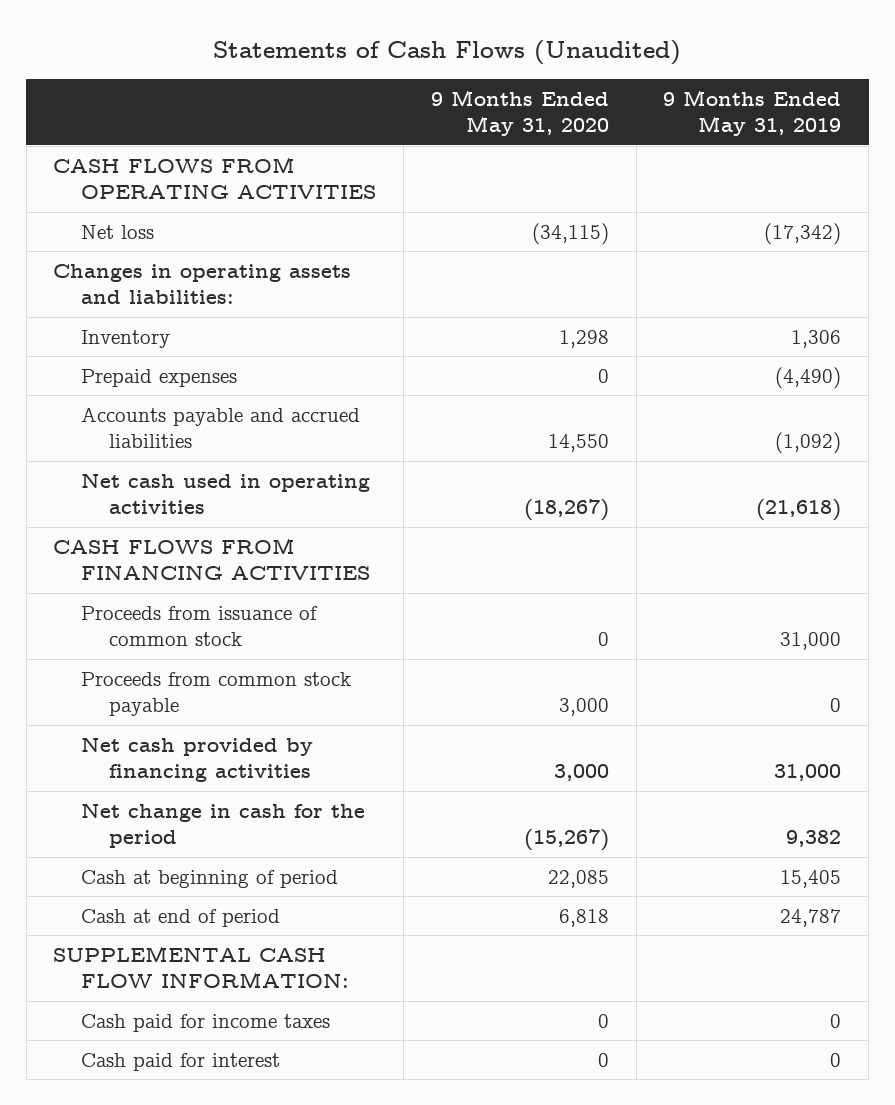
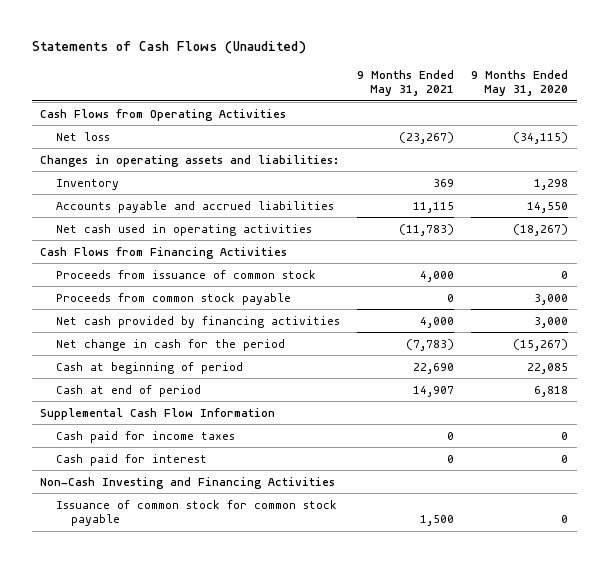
[663,89,842,137] 9 Months Ended May 31, 2019 -> none
none -> [356,69,454,97] 9 Months Ended May 31, 2021
[53,156,377,200] CASH FLOWS FROM OPERATING ACTIVITIES -> [40,108,287,121] Cash Flows from Operating Activities
[81,368,238,387] Prepaid expenses -> none
[53,537,371,581] CASH FLOWS FROM FINANCING ACTIVITIES -> [40,246,288,259] Cash Flows from Financing Activities
[53,945,350,989] SUPPLEMENTAL CASH FLOW INFORMATION: -> [40,407,276,420] Supplemental Cash Flow Information
none -> [40,476,336,489] Non-Cash Investing and Financing Activities
none -> [55,499,337,527] Issuance of common stock for common stock payable

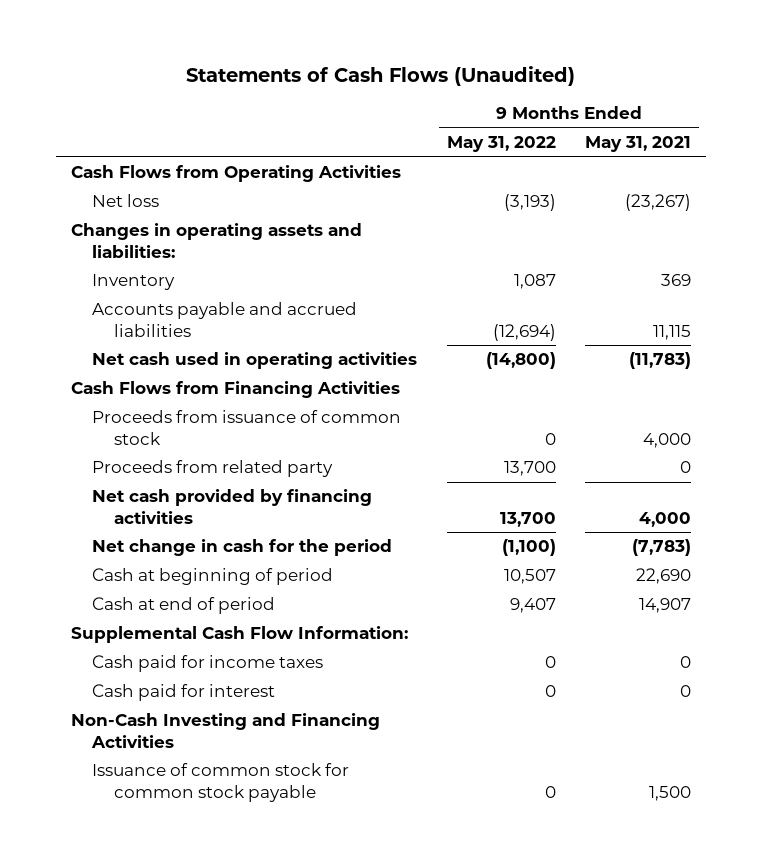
[471,69,569,97] 9 Months Ended May 31, 2020 -> none
none -> [446,136,556,153] May 31, 2022
[55,292,291,305] Proceeds from common stock payable -> none
none -> [92,460,334,478] Proceeds from related party
[40,407,276,420] Supplemental Cash Flow Information -> [70,626,408,644] Supplemental Cash Flow Information:

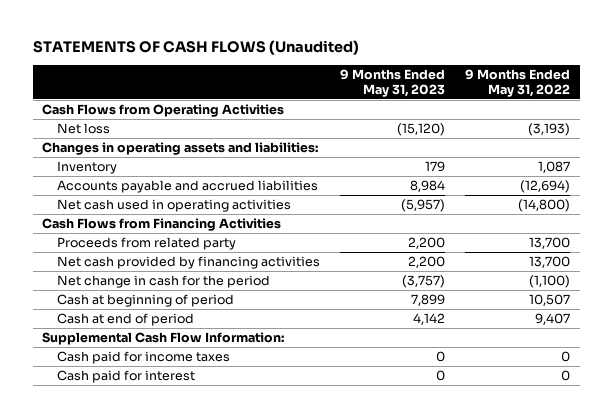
[186,66,576,87] Statements of Cash Flows (Unaudited) -> [32,40,359,56] STATEMENTS OF CASH FLOWS (Unaudited)
[585,136,692,153] May 31, 2021 -> none
none -> [339,68,445,97] 9 Months Ended May 31, 2023
[92,410,402,445] Proceeds from issuance of common stock -> none
[70,713,380,748] Non-Cash Investing and Financing Activities -> none
[92,763,350,802] Issuance of common stock for common stock payable -> none

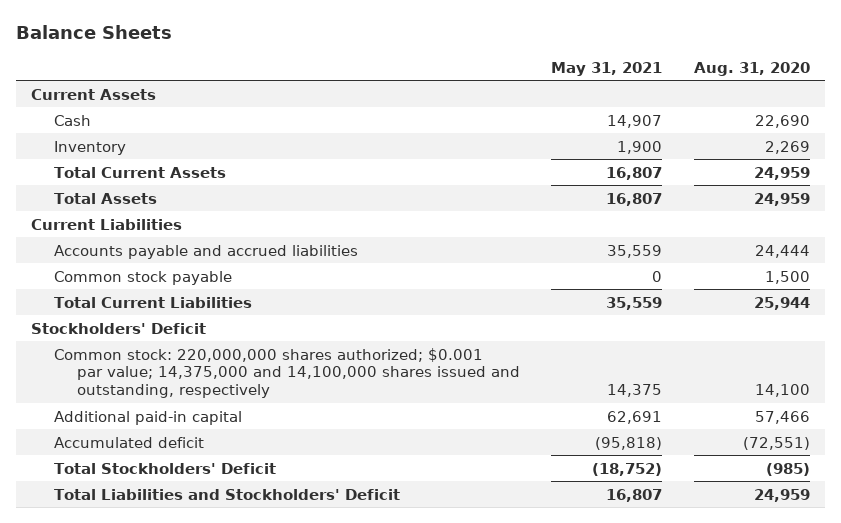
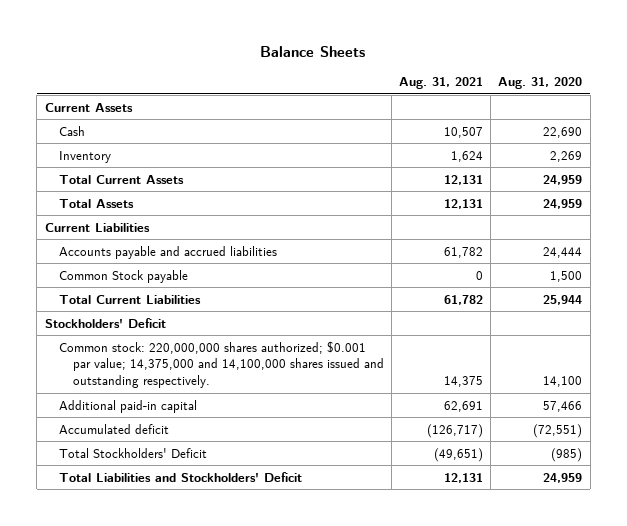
[551,61,663,76] May 31, 2021 -> none
none -> [399,77,484,90] Aug. 31, 2021
[54,270,233,285] Common stock payable -> [58,269,188,283] Common Stock payable
[54,347,521,399] Common stock: 220,000,000 shares authorized; $0.001 par value; 14,375,000 and 14,100,000 shares issued and outstanding, respectively -> [58,340,385,388] Common stock: 220,000,000 shares authorized; $0.001 par value; 14,375,000 and 14,100,000 shares issued and outstanding respectively.

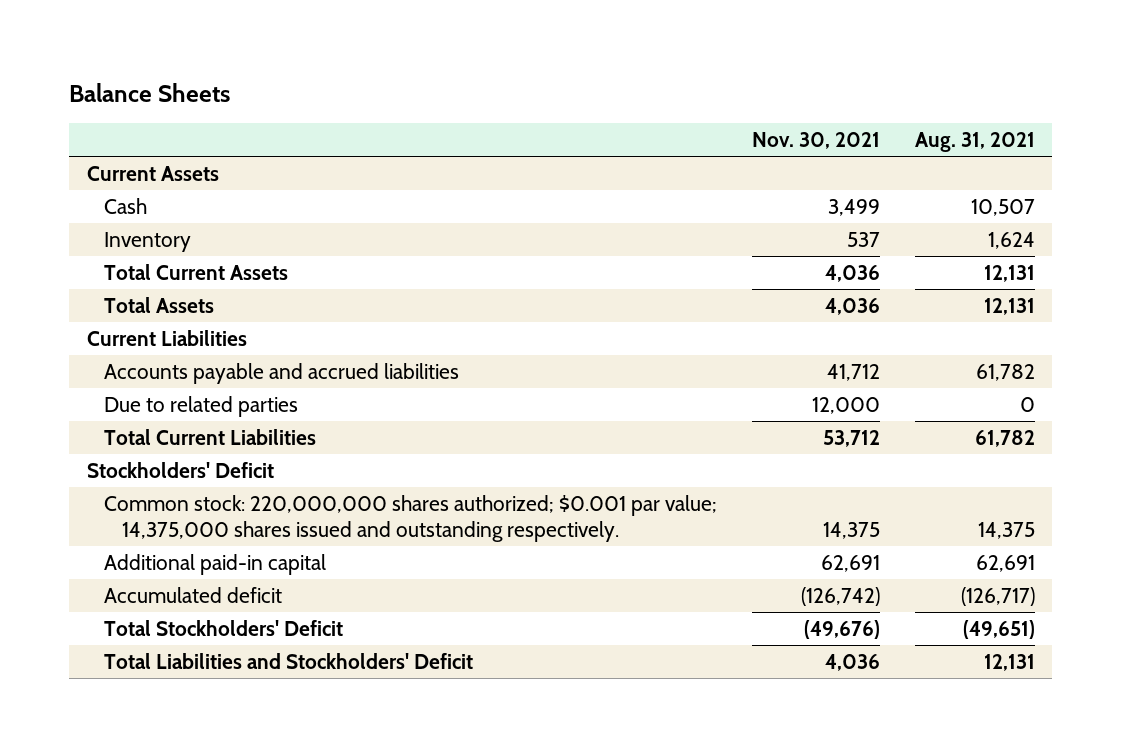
[498,77,583,90] Aug. 31, 2020 -> none
none -> [751,132,880,150] Nov. 30, 2021
[58,269,188,283] Common Stock payable -> none
none -> [104,395,299,417] Due to related parties
[58,340,385,388] Common stock: 220,000,000 shares authorized; $0.001 par value; 14,375,000 and 14,100,000 shares issued and outstanding respectively. -> [104,494,718,543] Common stock: 220,000,000 shares authorized; $0.001 par value; 14,375,000 shares issued and outstanding respectively.

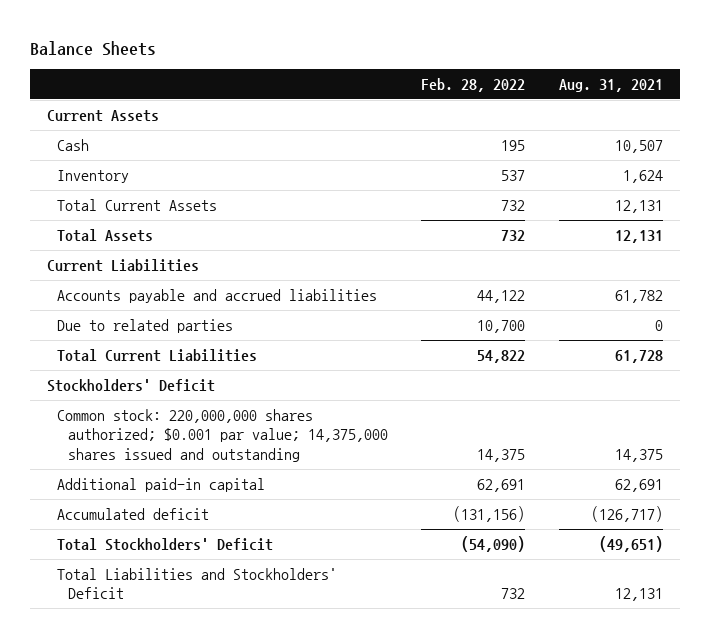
[751,132,880,150] Nov. 30, 2021 -> none
none -> [421,77,526,92] Feb. 28, 2022
[974,429,1035,447] 61,782 -> [614,349,663,363] 61,728
[104,494,718,543] Common stock: 220,000,000 shares authorized; $0.001 par value; 14,375,000 shares issued and outstanding respectively. -> [57,408,389,462] Common stock: 220,000,000 shares authorized; $0.001 par value; 14,375,000 shares issued and outstanding

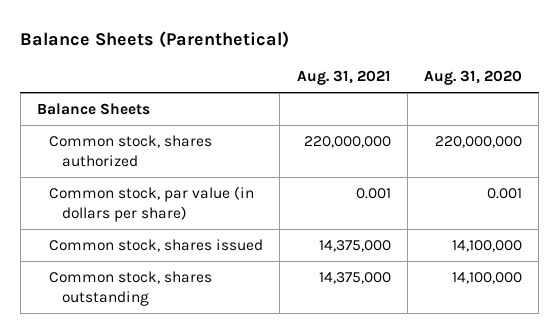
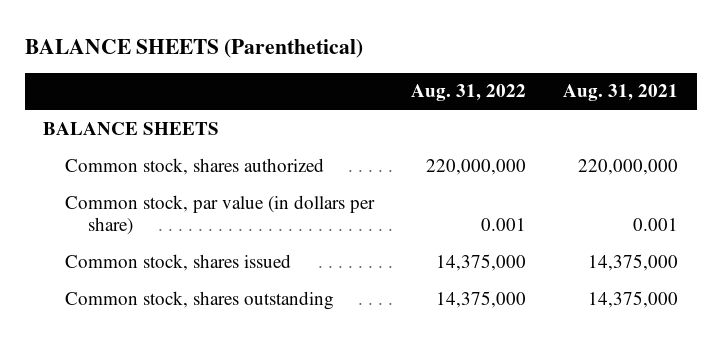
[20,30,290,48] Balance Sheets (Parenthetical) -> [24,38,363,58] BALANCE SHEETS (Parenthetical)
[423,70,522,86] Aug. 31, 2020 -> none
none -> [411,84,527,102] Aug. 31, 2022
[36,102,150,115] Balance Sheets -> [43,121,220,135] BALANCE SHEETS

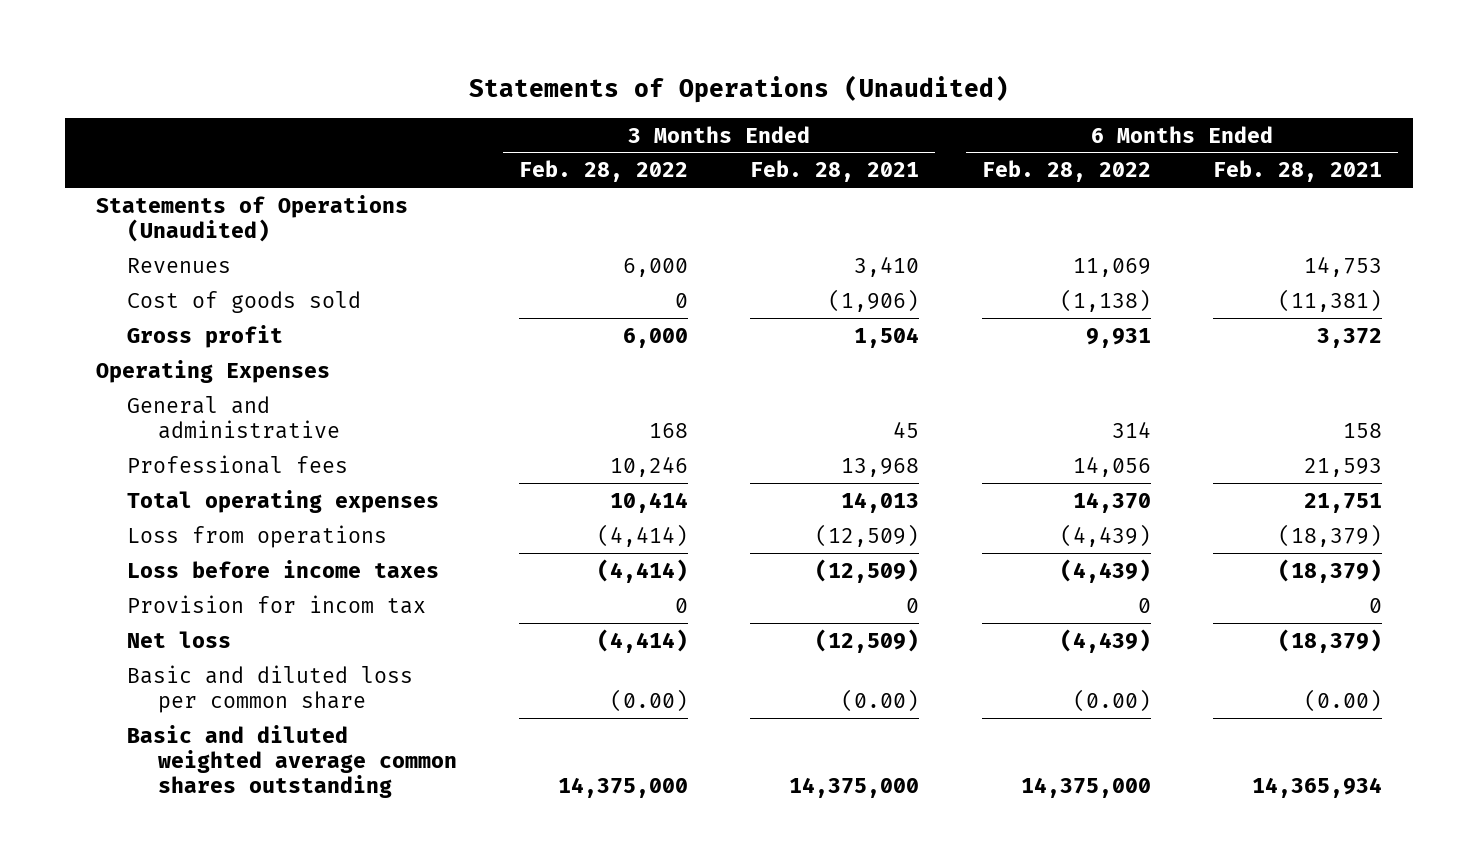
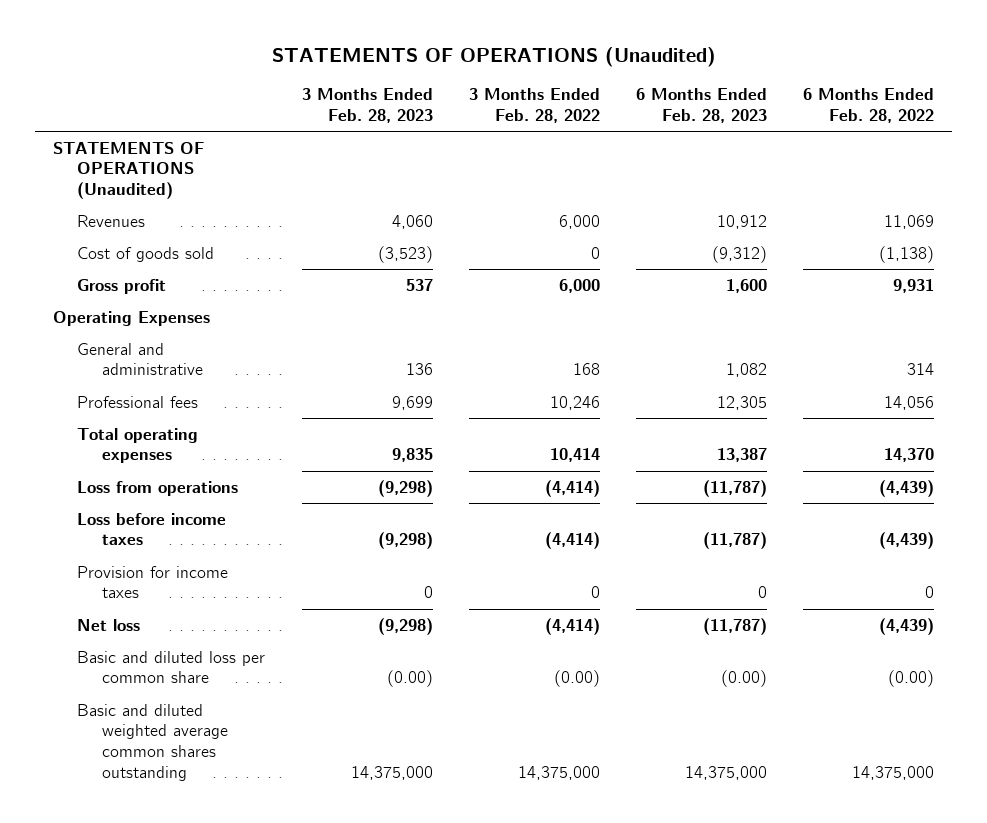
[468,75,1009,104] Statements of Operations (Unaudited) -> [271,46,716,67] STATEMENTS OF OPERATIONS (Unaudited)
[750,160,920,183] Feb. 28, 2021 -> none
[1213,160,1383,183] Feb. 28, 2021 -> none
none -> [301,88,433,123] 3 Months Ended Feb. 28, 2023
none -> [635,88,767,123] 6 Months Ended Feb. 28, 2023
[95,194,408,242] Statements of Operations (Unaudited) -> [53,141,205,200] STATEMENTS OF OPERATIONS (Unaudited)
[126,594,426,614] Provision for incom tax -> [77,565,229,599] Provision for income taxes

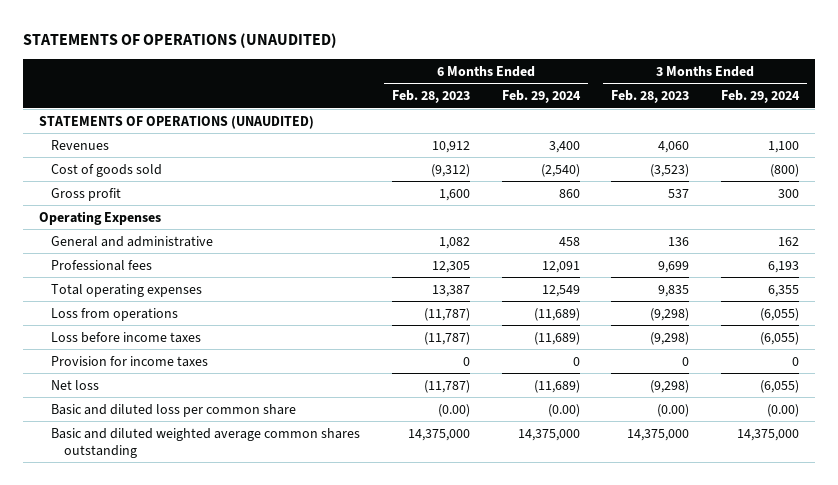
[271,46,716,67] STATEMENTS OF OPERATIONS (Unaudited) -> [22,32,337,48] STATEMENTS OF OPERATIONS (UNAUDITED)
[468,88,600,123] 3 Months Ended Feb. 28, 2022 -> none
[802,88,934,123] 6 Months Ended Feb. 28, 2022 -> none
none -> [501,90,581,104] Feb. 29, 2024
none -> [720,90,800,104] Feb. 29, 2024
[53,141,205,200] STATEMENTS OF OPERATIONS (Unaudited) -> [38,115,314,129] STATEMENTS OF OPERATIONS (UNAUDITED)

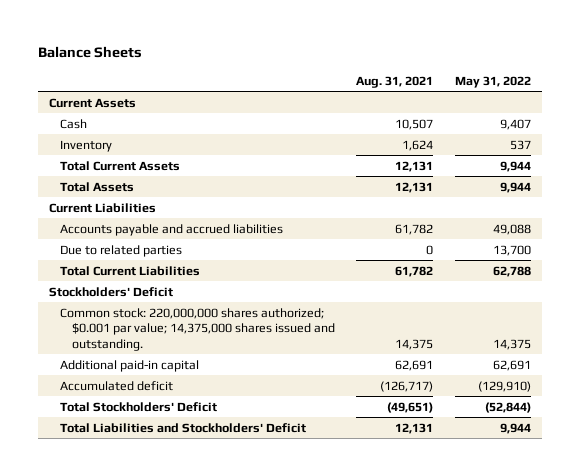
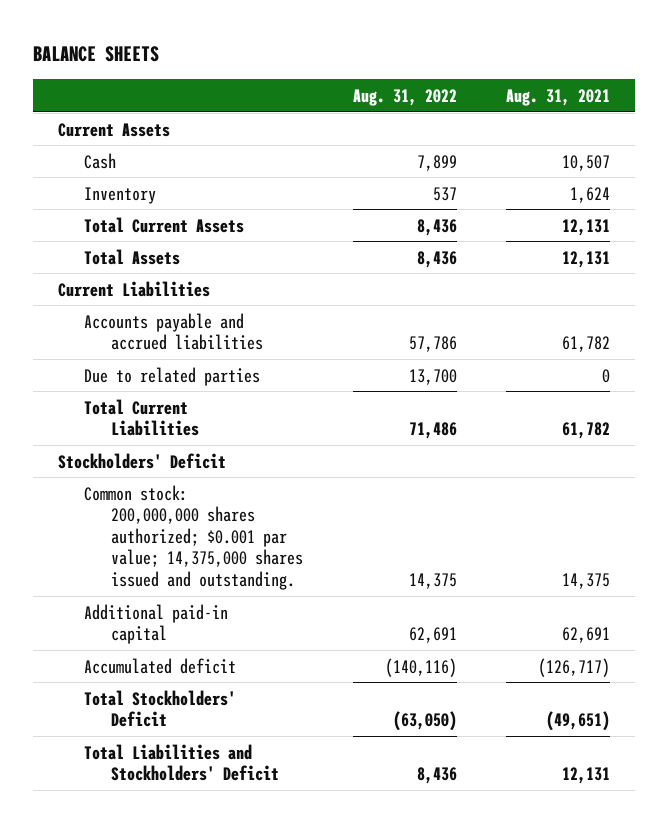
[37,46,142,59] Balance Sheets -> [32,46,159,63] BALANCE SHEETS
[455,75,532,88] May 31, 2022 -> none
none -> [352,88,457,106] Aug. 31, 2022
[60,307,335,351] Common stock: 220,000,000 shares authorized; $0.001 par value; 14,375,000 shares issued and outstanding. -> [84,484,304,590] Common stock: 200,000,000 shares authorized; $0.001 par value; 14,375,000 shares issued and outstanding.

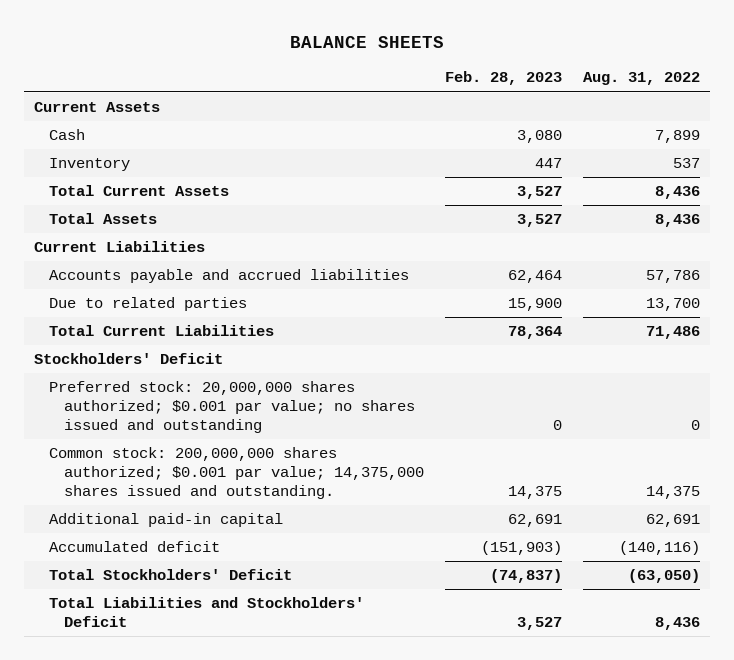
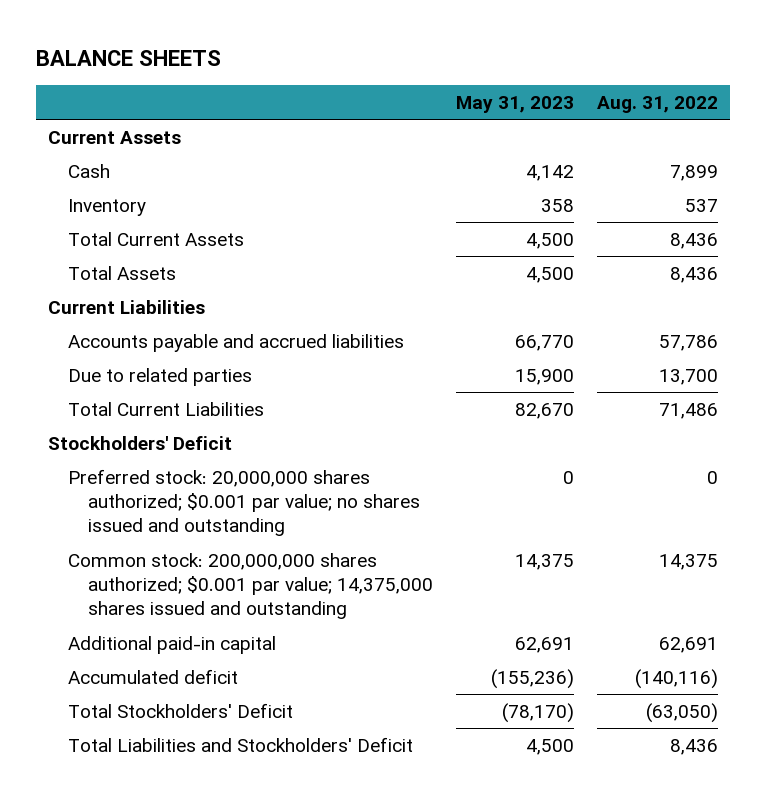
[444,71,562,86] Feb. 28, 2023 -> none
none -> [456,95,575,113] May 31, 2023
[49,447,424,499] Common stock: 200,000,000 shares authorized; $0.001 par value; 14,375,000 shares issued and outstanding. -> [68,552,434,620] Common stock: 200,000,000 shares authorized; $0.001 par value; 14,375,000 shares issued and outstanding

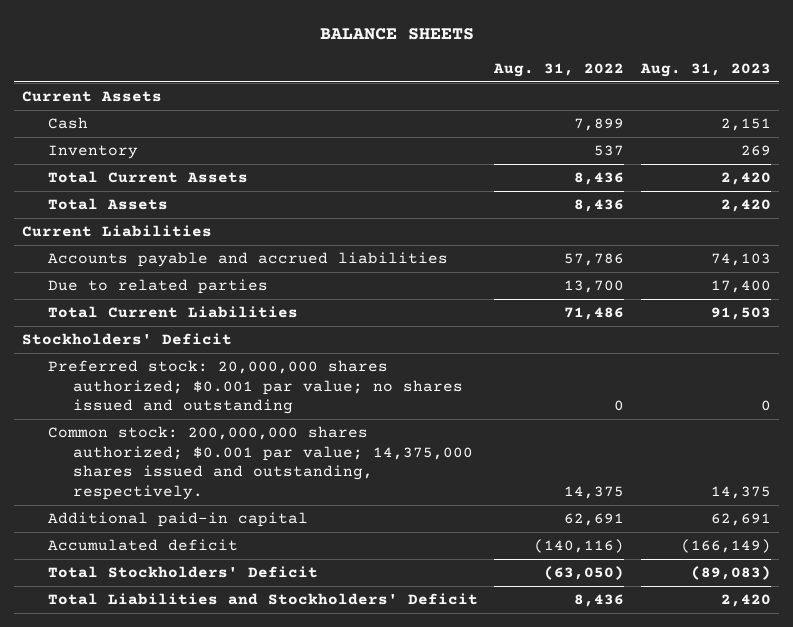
[456,95,575,113] May 31, 2023 -> none
none -> [639,62,771,77] Aug. 31, 2023
[68,552,434,620] Common stock: 200,000,000 shares authorized; $0.001 par value; 14,375,000 shares issued and outstanding -> [47,426,473,500] Common stock: 200,000,000 shares authorized; $0.001 par value; 14,375,000 shares issued and outstanding, respectively.

